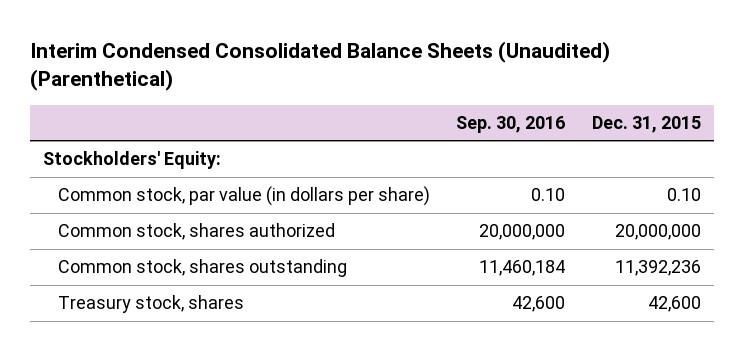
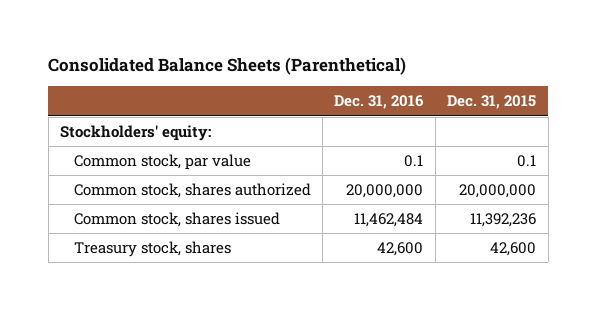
[29,41,610,92] Interim Condensed Consolidated Balance Sheets (Unaudited) (Parenthetical) -> [48,57,407,76] Consolidated Balance Sheets (Parenthetical)
[456,115,566,133] Sep. 30, 2016 -> none
none -> [334,95,425,110] Dec. 31, 2016
[43,151,222,170] Stockholders' Equity: -> [60,124,212,141] Stockholders' equity:
[57,186,430,207] Common stock, par value (in dollars per share) -> [73,153,251,170] Common stock, par value
[666,188,701,202] 0.10 -> [517,154,537,167] 0.1
[57,259,347,278] Common stock, shares outstanding -> [73,211,280,227] Common stock, shares issued

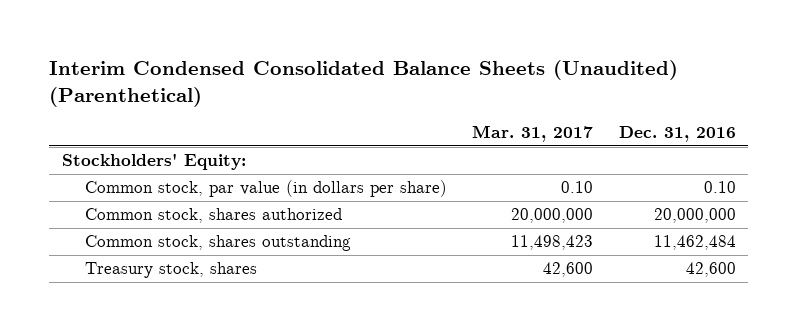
[48,57,407,76] Consolidated Balance Sheets (Parenthetical) -> [49,60,679,107] Interim Condensed Consolidated Balance Sheets (Unaudited) (Parenthetical)
[447,95,537,110] Dec. 31, 2015 -> none
none -> [472,125,594,143] Mar. 31, 2017
[60,124,212,141] Stockholders' equity: -> [61,153,246,171] Stockholders' Equity:
[73,153,251,170] Common stock, par value -> [84,180,447,198] Common stock, par value (in dollars per share)
[404,154,424,167] 0.1 -> [703,181,736,194] 0.10
[73,211,280,227] Common stock, shares issued -> [84,235,351,252] Common stock, shares outstanding

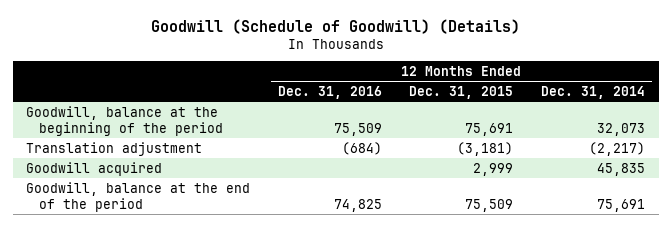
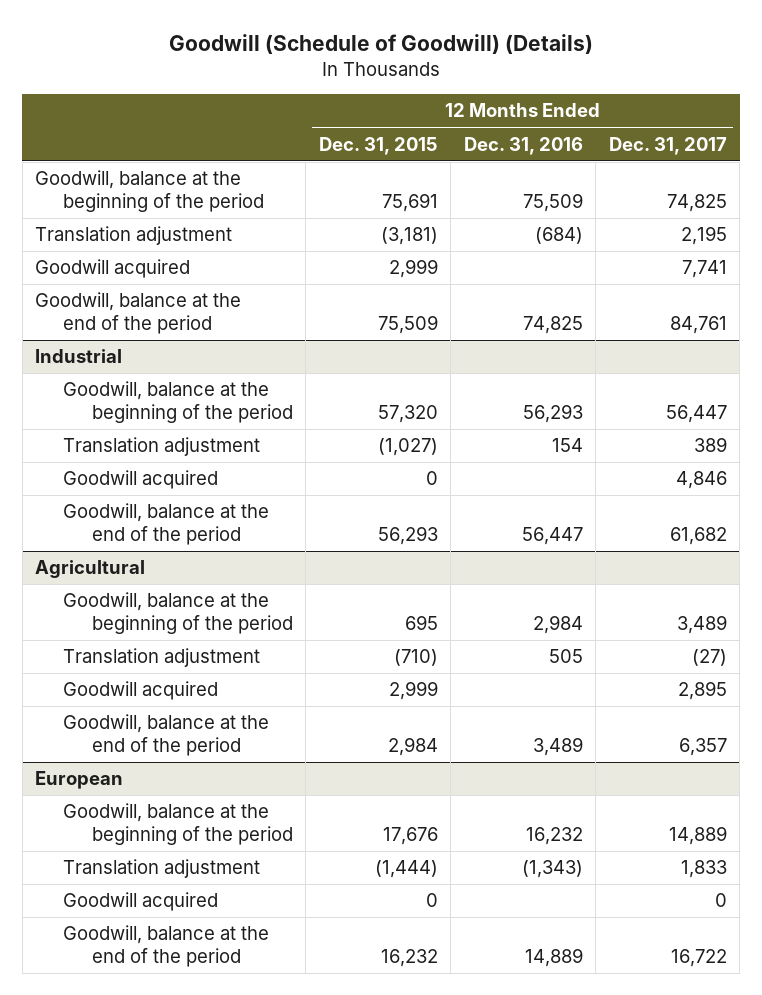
[540,85,645,99] Dec. 31, 2014 -> none
none -> [608,136,727,155] Dec. 31, 2017
none -> [35,349,123,364] Industrial
none -> [63,381,293,424] Goodwill, balance at the beginning of the period
none -> [63,437,261,457] Translation adjustment
none -> [63,470,219,490] Goodwill acquired
none -> [63,503,270,546] Goodwill, balance at the end of the period
none -> [35,560,146,579] Agricultural
none -> [63,592,293,635] Goodwill, balance at the beginning of the period
none -> [63,648,261,668] Translation adjustment
none -> [63,681,219,701] Goodwill acquired
none -> [63,714,270,757] Goodwill, balance at the end of the period
none -> [35,771,124,790] European
none -> [63,803,293,846] Goodwill, balance at the beginning of the period
none -> [63,859,261,879] Translation adjustment
none -> [63,892,219,912] Goodwill acquired
none -> [63,925,270,968] Goodwill, balance at the end of the period

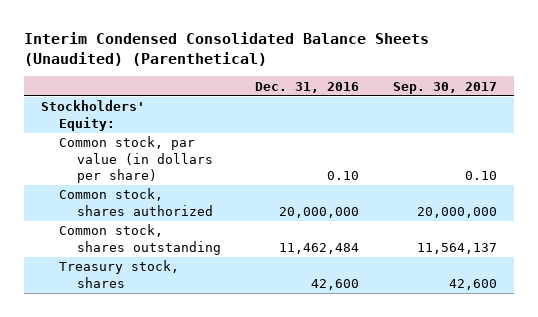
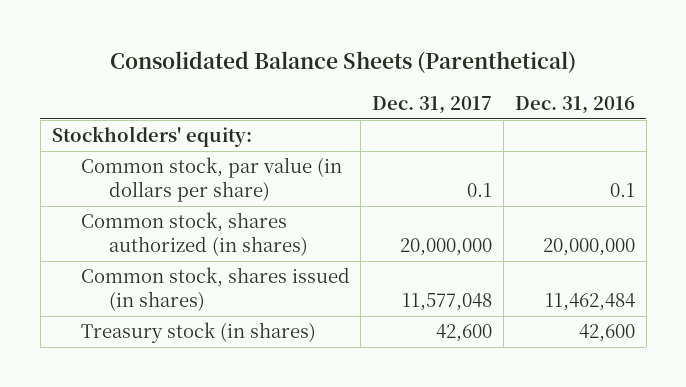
[23,31,429,66] Interim Condensed Consolidated Balance Sheets (Unaudited) (Parenthetical) -> [110,50,577,73] Consolidated Balance Sheets (Parenthetical)
[392,81,497,94] Sep. 30, 2017 -> none
none -> [372,95,493,114] Dec. 31, 2017
[40,100,145,131] Stockholders' Equity: -> [51,126,252,148] Stockholders' equity:
[327,170,360,180] 0.10 -> [609,182,635,197] 0.1
[59,188,214,216] Common stock, shares authorized -> [80,212,309,256] Common stock, shares authorized (in shares)
[59,224,222,255] Common stock, shares outstanding -> [80,267,350,311] Common stock, shares issued (in shares)
[59,260,180,288] Treasury stock, shares -> [80,322,316,344] Treasury stock (in shares)

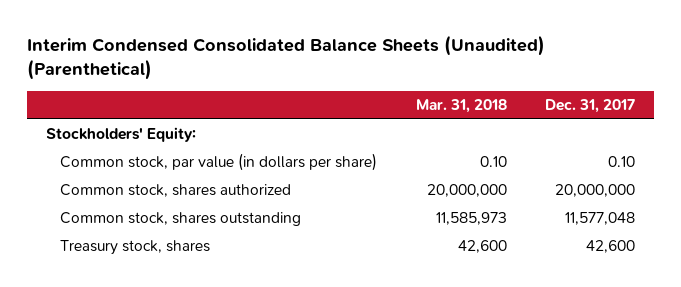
[110,50,577,73] Consolidated Balance Sheets (Parenthetical) -> [26,34,545,81] Interim Condensed Consolidated Balance Sheets (Unaudited) (Parenthetical)
[514,95,635,114] Dec. 31, 2016 -> none
none -> [415,99,507,114] Mar. 31, 2018
[51,126,252,148] Stockholders' equity: -> [45,127,196,143] Stockholders' Equity:
[467,182,493,197] 0.1 -> [608,156,636,168] 0.10
[80,212,309,256] Common stock, shares authorized (in shares) -> [60,184,292,198] Common stock, shares authorized
[80,267,350,311] Common stock, shares issued (in shares) -> [60,212,302,227] Common stock, shares outstanding
[80,322,316,344] Treasury stock (in shares) -> [60,240,211,256] Treasury stock, shares

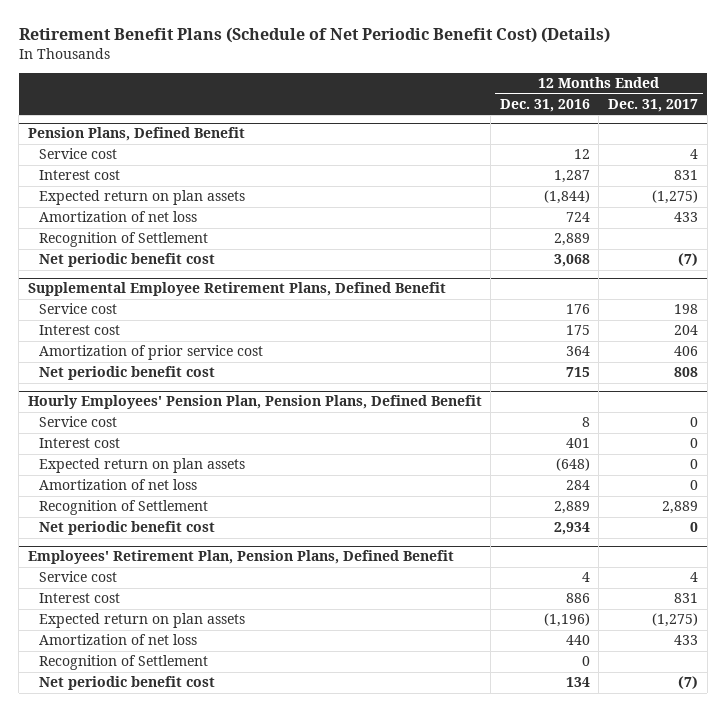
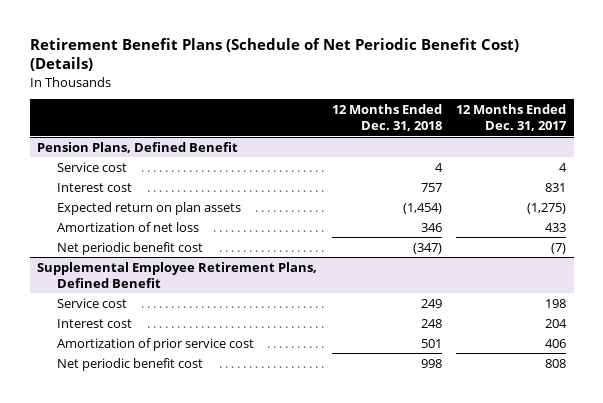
[499,98,590,112] Dec. 31, 2016 -> none
none -> [331,104,442,131] 12 Months Ended Dec. 31, 2018
[39,232,209,248] Recognition of Settlement -> none
[27,395,482,410] Hourly Employees' Pension Plan, Pension Plans, Defined Benefit -> none
[39,416,118,428] Service cost -> none
[39,438,121,449] Interest cost -> none
[39,458,246,474] Expected return on plan assets -> none
[39,479,198,491] Amortization of net loss -> none
[39,500,209,516] Recognition of Settlement -> none
[39,521,216,536] Net periodic benefit cost -> none
[27,550,454,565] Employees' Retirement Plan, Pension Plans, Defined Benefit -> none
[39,571,118,583] Service cost -> none
[39,593,121,604] Interest cost -> none
[39,613,246,629] Expected return on plan assets -> none
[39,634,198,646] Amortization of net loss -> none
[39,655,209,671] Recognition of Settlement -> none
[39,676,216,691] Net periodic benefit cost -> none

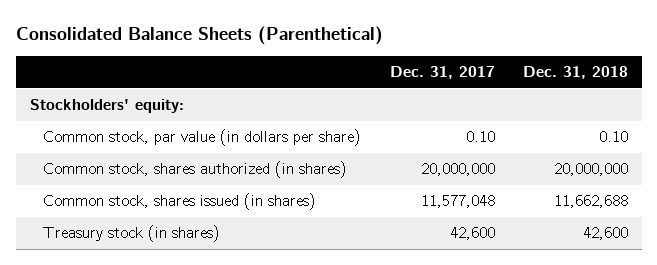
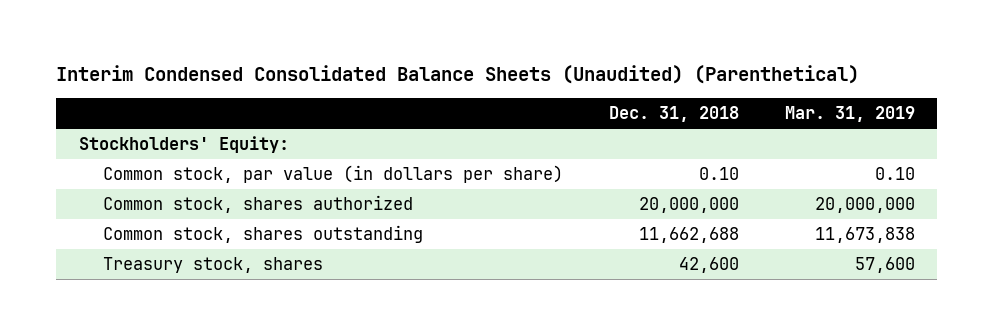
[15,25,383,45] Consolidated Balance Sheets (Parenthetical) -> [55,65,859,85] Interim Condensed Consolidated Balance Sheets (Unaudited) (Parenthetical)
[389,66,495,80] Dec. 31, 2017 -> none
none -> [784,105,915,122] Mar. 31, 2019
[29,99,184,114] Stockholders' equity: -> [78,136,289,154] Stockholders' Equity:
[43,161,348,179] Common stock, shares authorized (in shares) -> [103,195,414,214] Common stock, shares authorized
[43,193,317,211] Common stock, shares issued (in shares) -> [103,225,424,244] Common stock, shares outstanding
[43,225,221,243] Treasury stock (in shares) -> [103,257,324,274] Treasury stock, shares

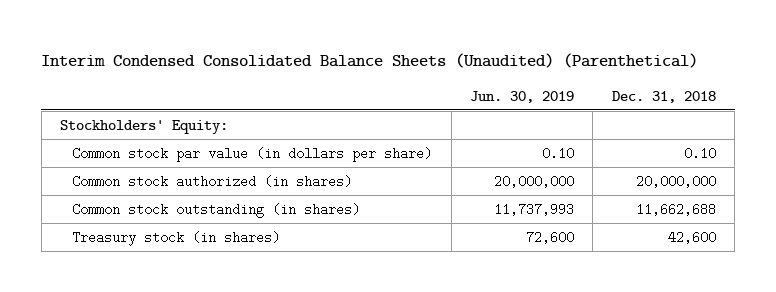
[784,105,915,122] Mar. 31, 2019 -> none
none -> [469,90,574,103] Jun. 30, 2019
[103,165,564,184] Common stock, par value (in dollars per share) -> [72,147,433,163] Common stock par value (in dollars per share)
[103,195,414,214] Common stock, shares authorized -> [72,175,353,189] Common stock authorized (in shares)
[103,225,424,244] Common stock, shares outstanding -> [72,203,361,219] Common stock outstanding (in shares)
[103,257,324,274] Treasury stock, shares -> [72,231,281,247] Treasury stock (in shares)

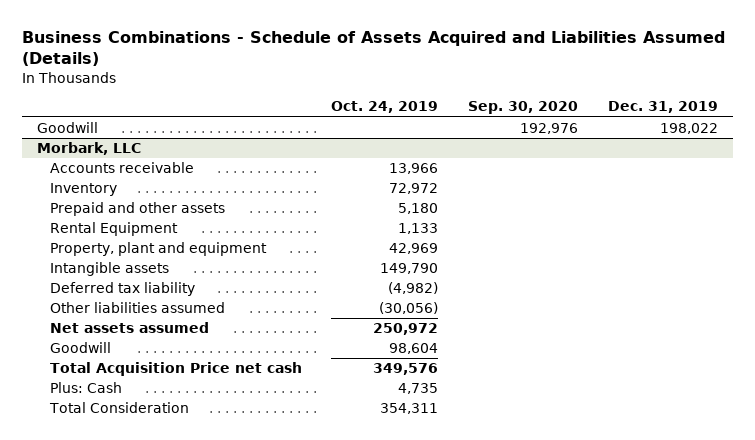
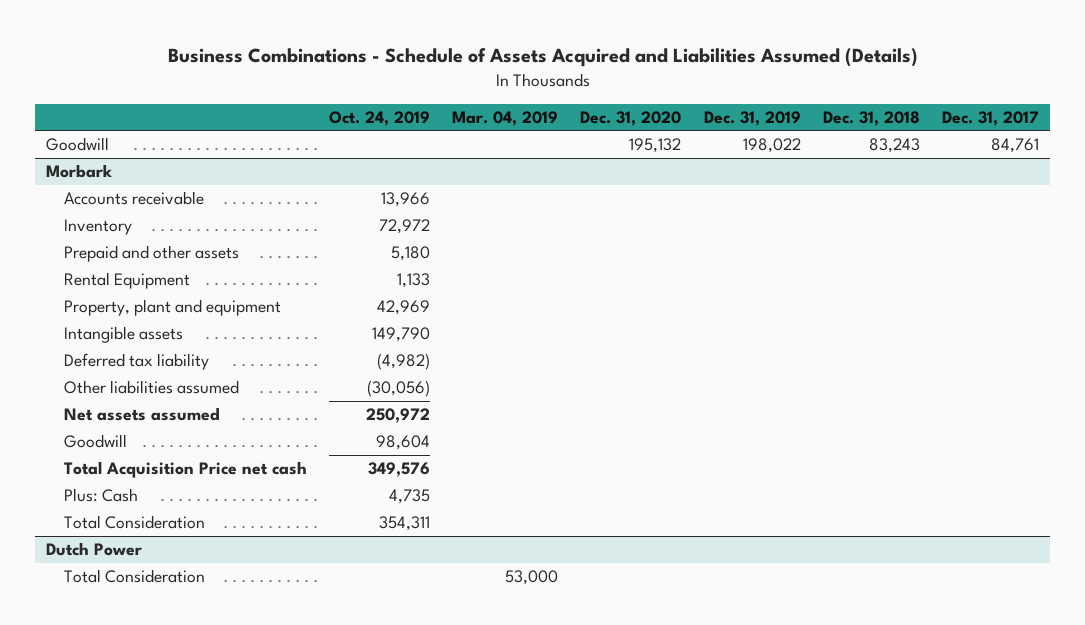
[468,101,579,115] Sep. 30, 2020 -> none
none -> [452,110,559,126] Mar. 04, 2019
none -> [580,110,682,126] Dec. 31, 2020
none -> [822,110,920,126] Dec. 31, 2018
none -> [942,110,1040,126] Dec. 31, 2017
[36,142,141,156] Morbark, LLC -> [46,164,113,179] Morbark
none -> [46,542,143,557] Dutch Power
none -> [63,569,205,584] Total Consideration

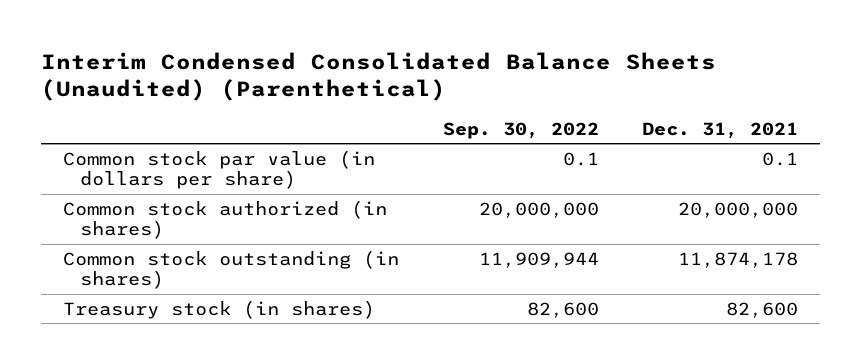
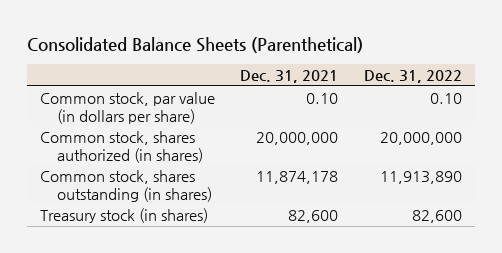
[41,51,717,102] Interim Condensed Consolidated Balance Sheets (Unaudited) (Parenthetical) -> [26,36,363,53] Consolidated Balance Sheets (Parenthetical)
[442,121,599,139] Sep. 30, 2022 -> none
none -> [364,70,463,84] Dec. 31, 2022
[63,149,376,190] Common stock par value (in dollars per share) -> [39,91,215,124] Common stock, par value (in dollars per share)
[761,151,798,166] 0.1 -> [306,92,339,104] 0.10
[63,199,388,240] Common stock authorized (in shares) -> [39,130,204,163] Common stock, shares authorized (in shares)
[63,249,400,290] Common stock outstanding (in shares) -> [39,169,213,202] Common stock, shares outstanding (in shares)

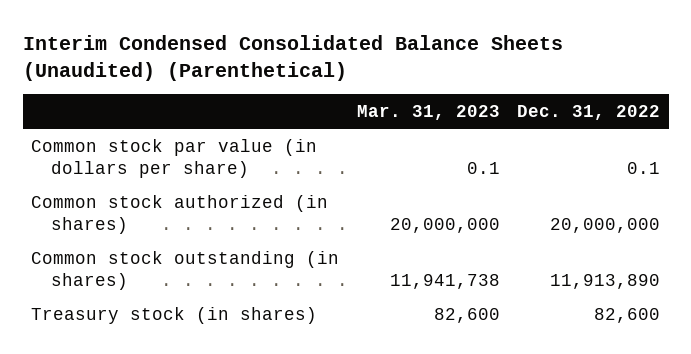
[26,36,363,53] Consolidated Balance Sheets (Parenthetical) -> [22,34,563,81] Interim Condensed Consolidated Balance Sheets (Unaudited) (Parenthetical)
[240,70,339,84] Dec. 31, 2021 -> none
none -> [356,104,500,120] Mar. 31, 2023
[39,91,215,124] Common stock, par value (in dollars per share) -> [31,138,318,178] Common stock par value (in dollars per share)
[430,92,463,104] 0.10 -> [627,161,661,174] 0.1
[39,130,204,163] Common stock, shares authorized (in shares) -> [31,194,329,234] Common stock authorized (in shares)
[39,169,213,202] Common stock, shares outstanding (in shares) -> [31,250,340,290] Common stock outstanding (in shares)

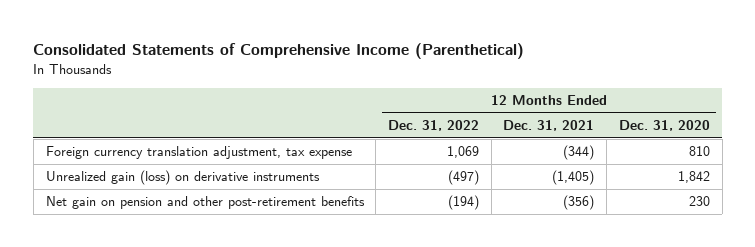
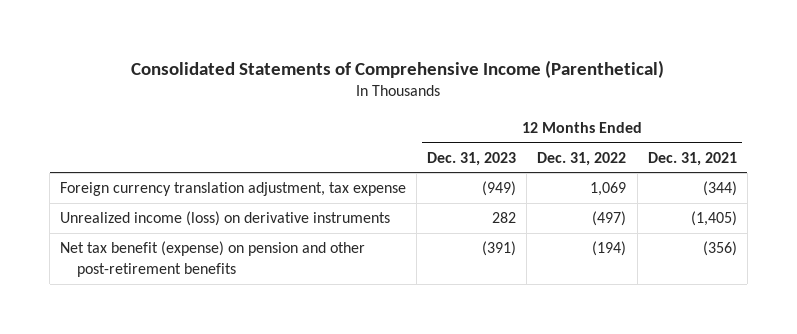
[618,120,710,132] Dec. 31, 2020 -> none
none -> [427,151,517,166] Dec. 31, 2023
[45,170,320,186] Unrealized gain (loss) on derivative instruments -> [60,211,391,227] Unrealized income (loss) on derivative instruments
[45,196,365,210] Net gain on pension and other post-retirement benefits -> [60,241,366,277] Net tax benefit (expense) on pension and other post-retirement benefits

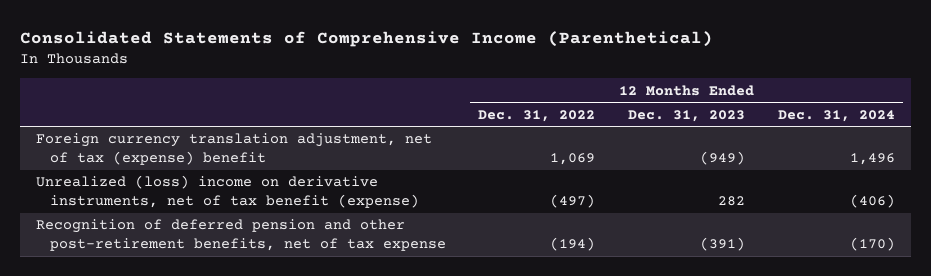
[647,151,737,166] Dec. 31, 2021 -> none
none -> [777,109,895,122] Dec. 31, 2024
[60,182,407,197] Foreign currency translation adjustment, tax expense -> [36,133,433,166] Foreign currency translation adjustment, net of tax (expense) benefit
[60,211,391,227] Unrealized income (loss) on derivative instruments -> [36,175,419,209] Unrealized (loss) income on derivative instruments, net of tax benefit (expense)
[60,241,366,277] Net tax benefit (expense) on pension and other post-retirement benefits -> [36,219,446,252] Recognition of deferred pension and other post-retirement benefits, net of tax expense

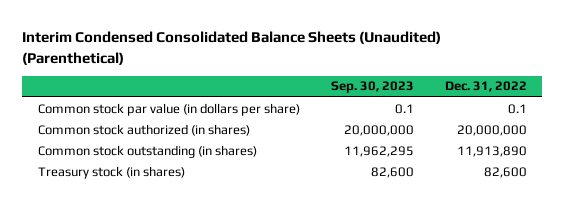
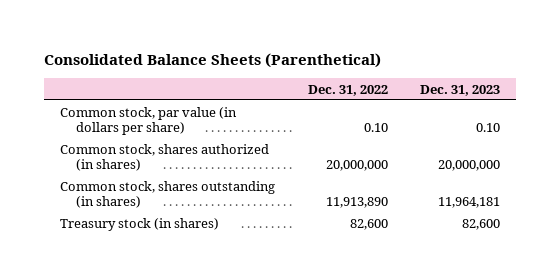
[22,31,442,65] Interim Condensed Consolidated Balance Sheets (Unaudited) (Parenthetical) -> [44,52,382,68] Consolidated Balance Sheets (Parenthetical)
[330,81,414,94] Sep. 30, 2023 -> none
none -> [419,84,500,96] Dec. 31, 2023
[37,102,300,116] Common stock par value (in dollars per share) -> [60,106,238,135] Common stock, par value (in dollars per share)
[507,103,527,114] 0.1 -> [363,122,388,132] 0.10
[37,123,250,136] Common stock authorized (in shares) -> [60,143,270,171] Common stock, shares authorized (in shares)
[37,144,257,158] Common stock outstanding (in shares) -> [60,180,276,208] Common stock, shares outstanding (in shares)

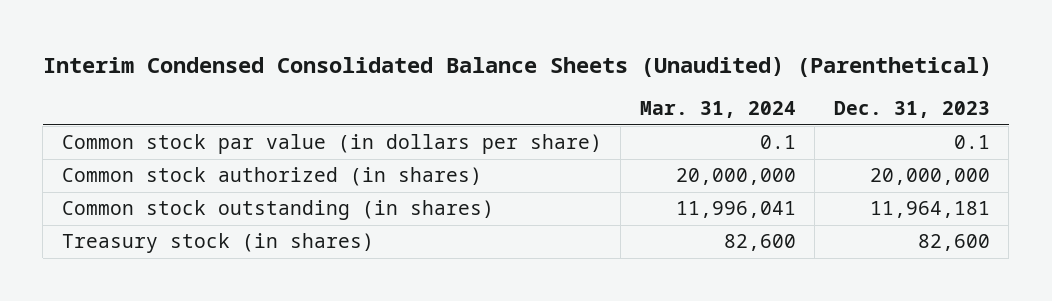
[44,52,382,68] Consolidated Balance Sheets (Parenthetical) -> [42,56,992,77] Interim Condensed Consolidated Balance Sheets (Unaudited) (Parenthetical)
[307,84,388,96] Dec. 31, 2022 -> none
none -> [639,101,796,119] Mar. 31, 2024
[60,106,238,135] Common stock, par value (in dollars per share) -> [61,134,602,155] Common stock par value (in dollars per share)
[475,122,500,132] 0.10 -> [953,135,990,150] 0.1
[60,143,270,171] Common stock, shares authorized (in shares) -> [61,167,482,187] Common stock authorized (in shares)
[60,180,276,208] Common stock, shares outstanding (in shares) -> [61,200,494,221] Common stock outstanding (in shares)

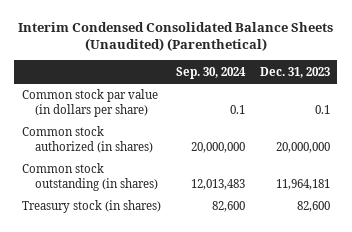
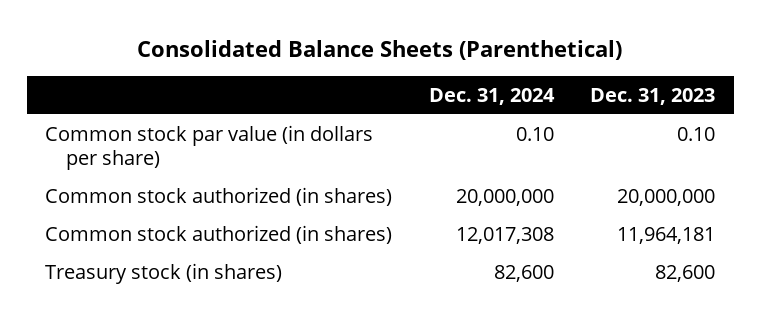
[17,21,333,52] Interim Condensed Consolidated Balance Sheets (Unaudited) (Parenthetical) -> [137,39,623,60] Consolidated Balance Sheets (Parenthetical)
[175,66,246,79] Sep. 30, 2024 -> none
none -> [428,87,555,105] Dec. 31, 2024
[314,105,330,115] 0.1 -> [677,126,716,141] 0.10
[21,163,159,192] Common stock outstanding (in shares) -> [45,224,393,244] Common stock authorized (in shares)

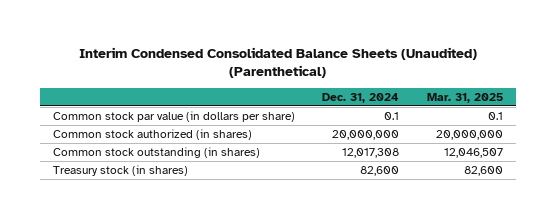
[137,39,623,60] Consolidated Balance Sheets (Parenthetical) -> [78,46,477,79] Interim Condensed Consolidated Balance Sheets (Unaudited) (Parenthetical)
[590,87,716,105] Dec. 31, 2023 -> none
none -> [426,92,503,103] Mar. 31, 2025
[515,126,554,141] 0.10 -> [384,111,400,120] 0.1
[45,224,393,244] Common stock authorized (in shares) -> [53,146,261,158] Common stock outstanding (in shares)

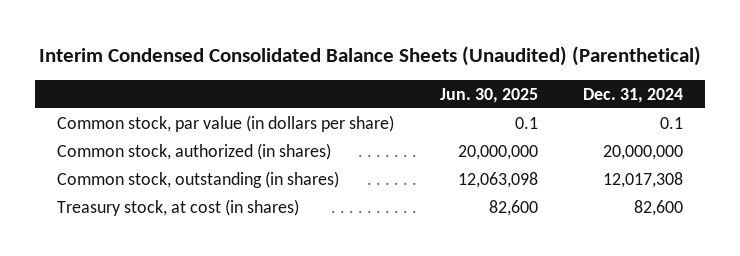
[426,92,503,103] Mar. 31, 2025 -> none
none -> [439,87,538,103] Jun. 30, 2025
[53,110,296,122] Common stock par value (in dollars per share) -> [57,114,395,132] Common stock, par value (in dollars per share)
[53,128,253,140] Common stock authorized (in shares) -> [57,142,332,160] Common stock, authorized (in shares)
[53,146,261,158] Common stock outstanding (in shares) -> [57,170,340,188] Common stock, outstanding (in shares)
[53,164,189,176] Treasury stock (in shares) -> [57,198,300,216] Treasury stock, at cost (in shares)

